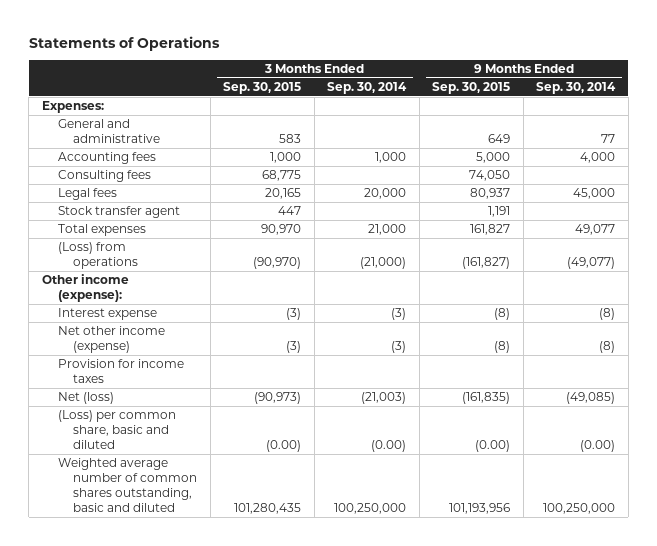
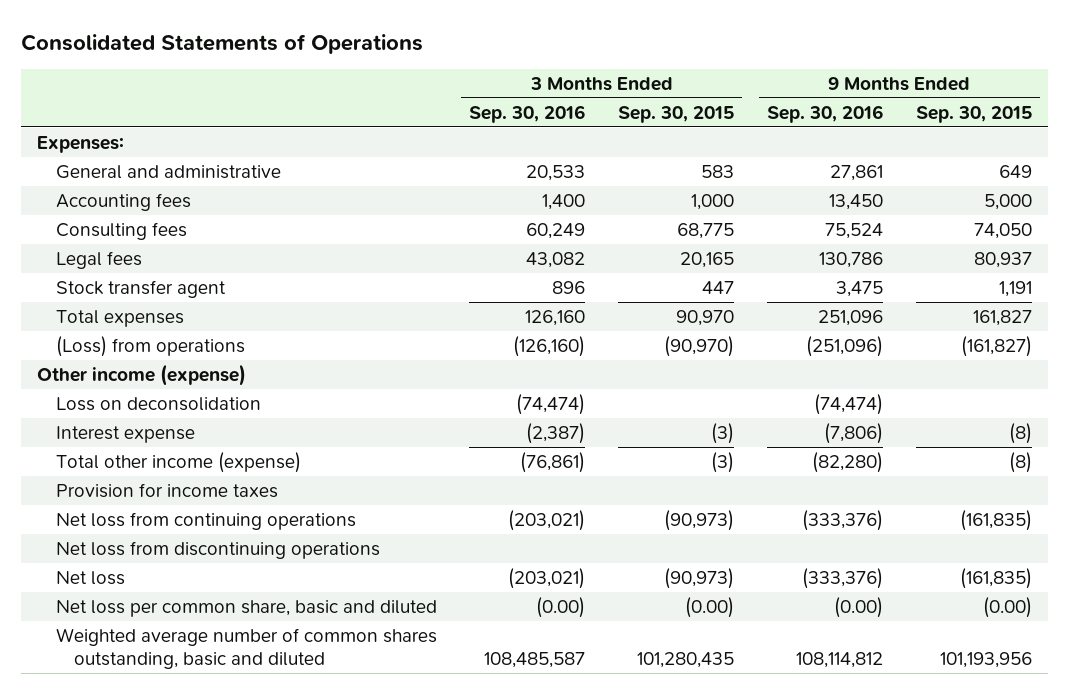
[28,35,220,51] Statements of Operations -> [20,34,423,55] Consolidated Statements of Operations
[327,82,408,95] Sep. 30, 2014 -> none
[536,82,617,95] Sep. 30, 2014 -> none
none -> [469,104,586,123] Sep. 30, 2016
none -> [767,104,884,123] Sep. 30, 2016
[42,274,130,303] Other income (expense): -> [37,363,247,386] Other income (expense)
none -> [55,396,261,411] Loss on deconsolidation
[57,326,165,354] Net other income (expense) -> [55,451,301,473] Total other income (expense)
none -> [55,511,356,530] Net loss from continuing operations
none -> [55,540,380,559] Net loss from discontinuing operations
[57,392,114,405] Net (loss) -> [55,570,125,585] Net loss
[57,410,176,450] (Loss) per common share, basic and diluted -> [55,599,437,617] Net loss per common share, basic and diluted

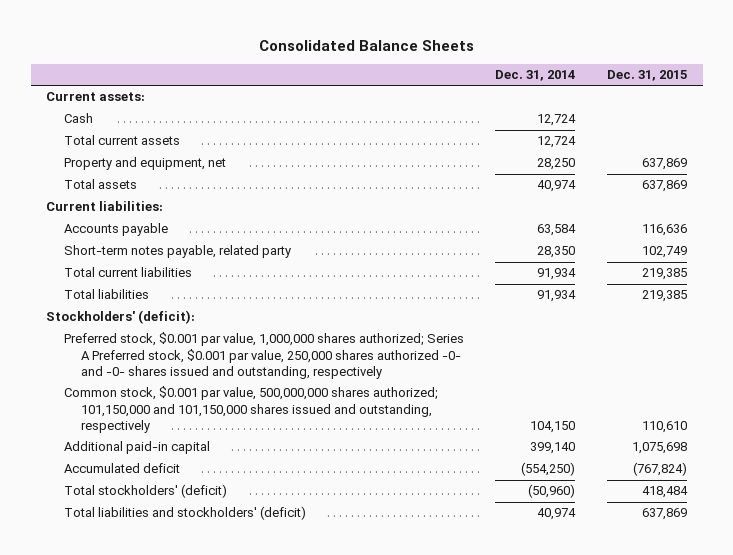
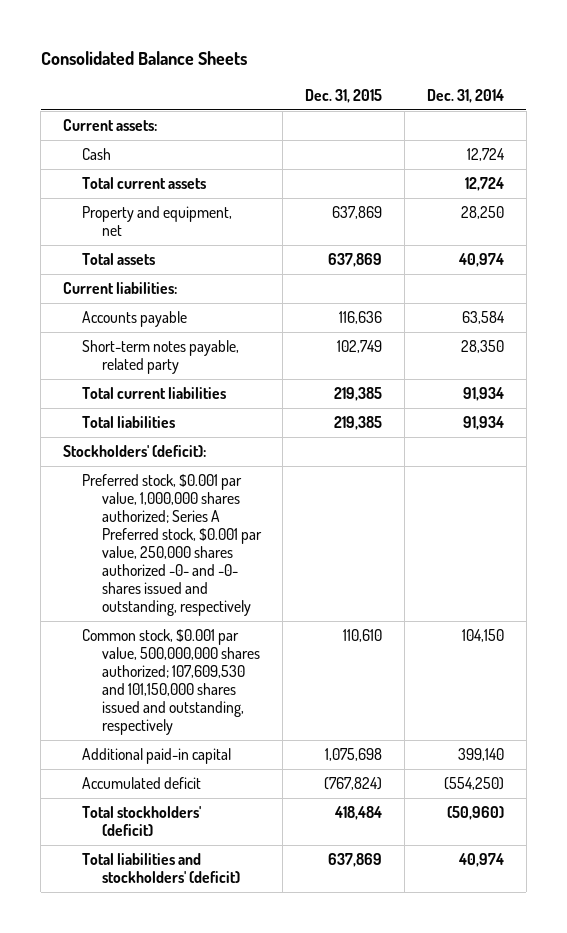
[63,386,438,433] Common stock, $0.001 par value, 500,000,000 shares authorized; 101,150,000 and 101,150,000 shares issued and outstanding, respectively -> [82,629,260,736] Common stock, $0.001 par value, 500,000,000 shares authorized; 107,609,530 and 101,150,000 shares issued and outstanding, respectively

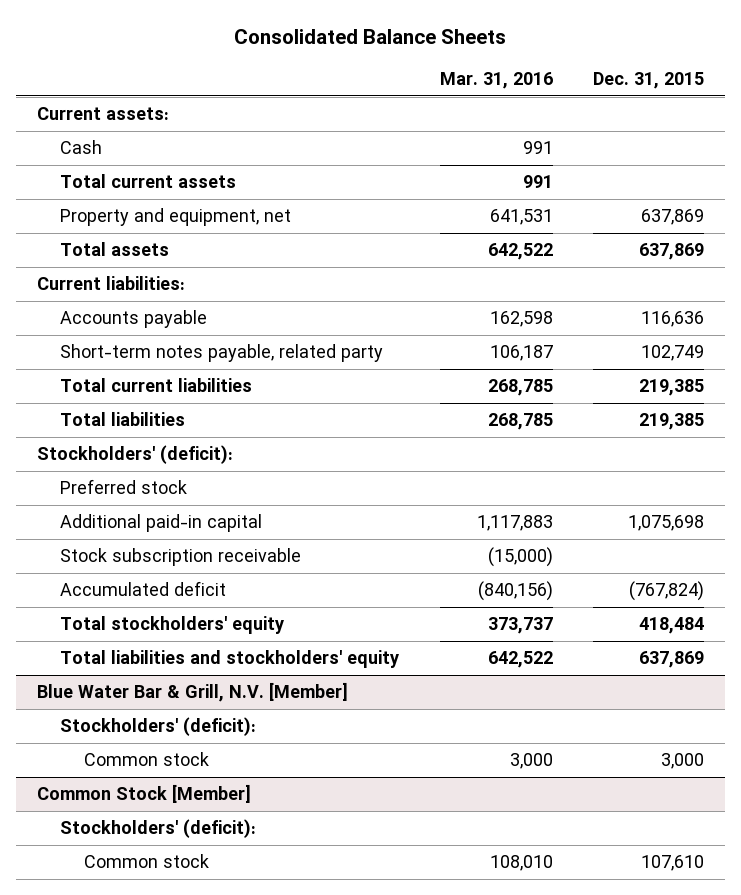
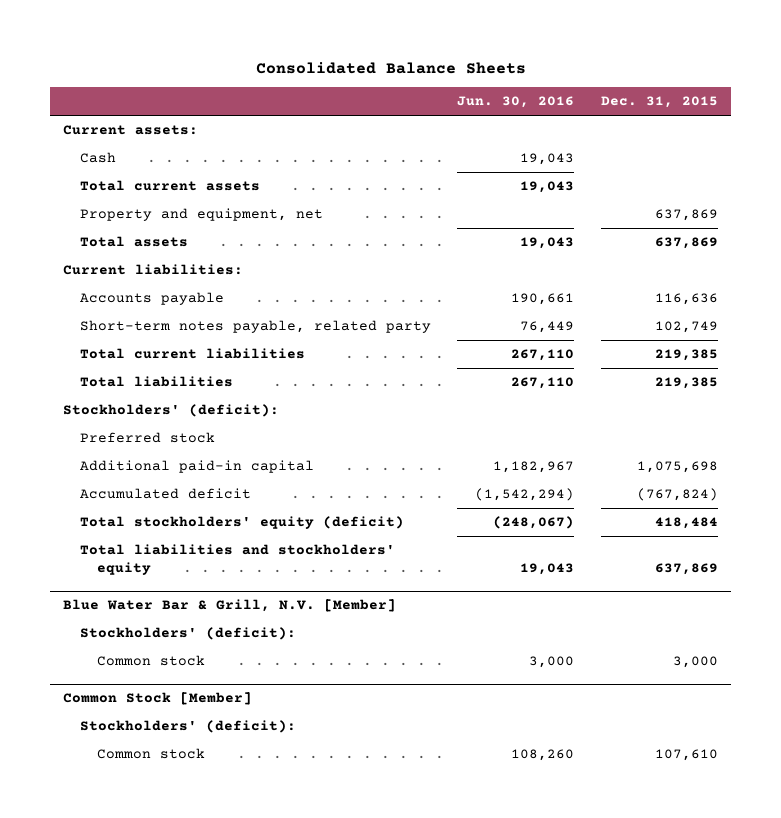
[439,72,553,90] Mar. 31, 2016 -> none
none -> [457,96,575,109] Jun. 30, 2016
[60,548,302,567] Stock subscription receivable -> none
[60,616,285,635] Total stockholders' equity -> [80,516,405,530] Total stockholders' equity (deficit)

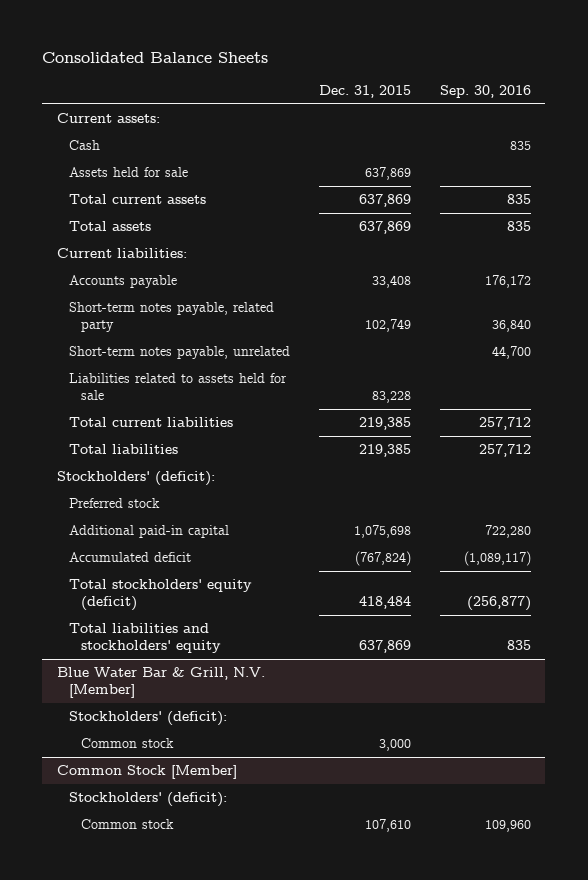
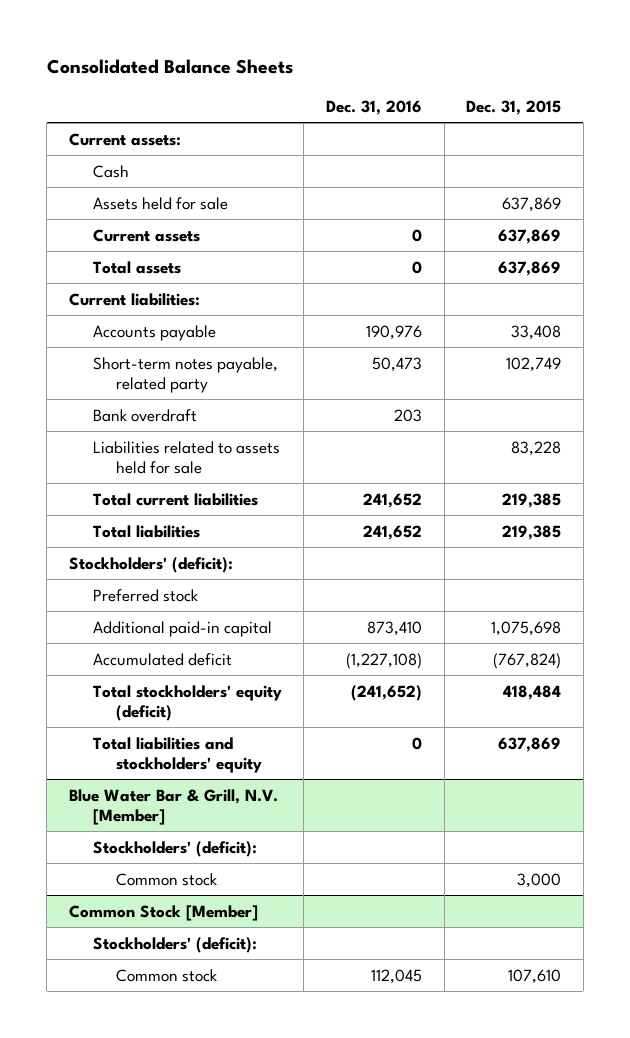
[439,84,531,98] Sep. 30, 2016 -> none
none -> [325,99,422,115] Dec. 31, 2016
[68,194,206,205] Total current assets -> [92,228,200,242] Current assets
[68,346,290,360] Short-term notes payable, unrelated -> none
none -> [92,408,197,422] Bank overdraft

